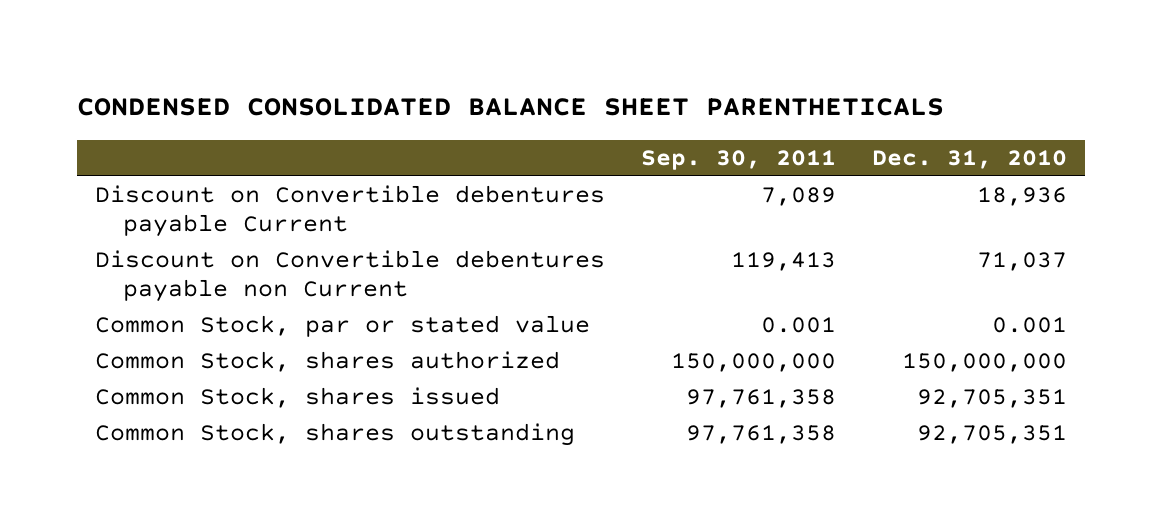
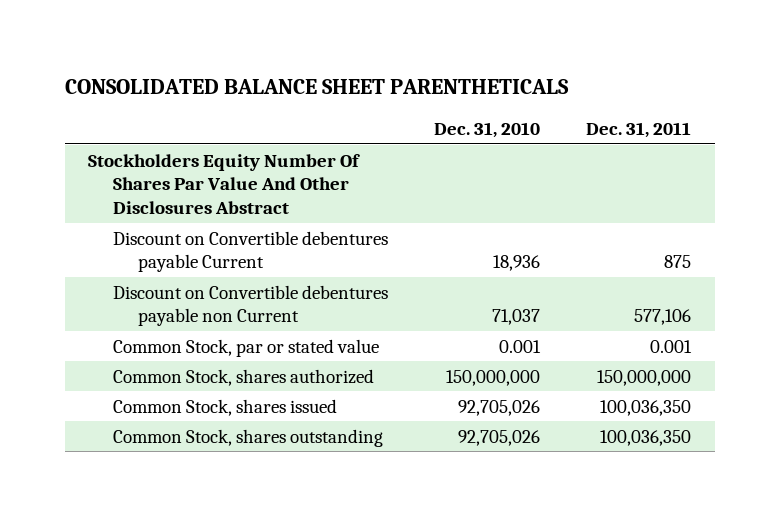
[76,98,944,117] CONDENSED CONSOLIDATED BALANCE SHEET PARENTHETICALS -> [64,79,569,95] CONSOLIDATED BALANCE SHEET PARENTHETICALS
[640,150,836,171] Sep. 30, 2011 -> none
none -> [586,122,692,139] Dec. 31, 2011
none -> [87,153,360,215] Stockholders Equity Number Of Shares Par Value And Other Disclosures Abstract
[917,389,1068,409] 92,705,351 -> [458,399,541,416] 92,705,026
[917,425,1068,445] 92,705,351 -> [458,429,541,446] 92,705,026

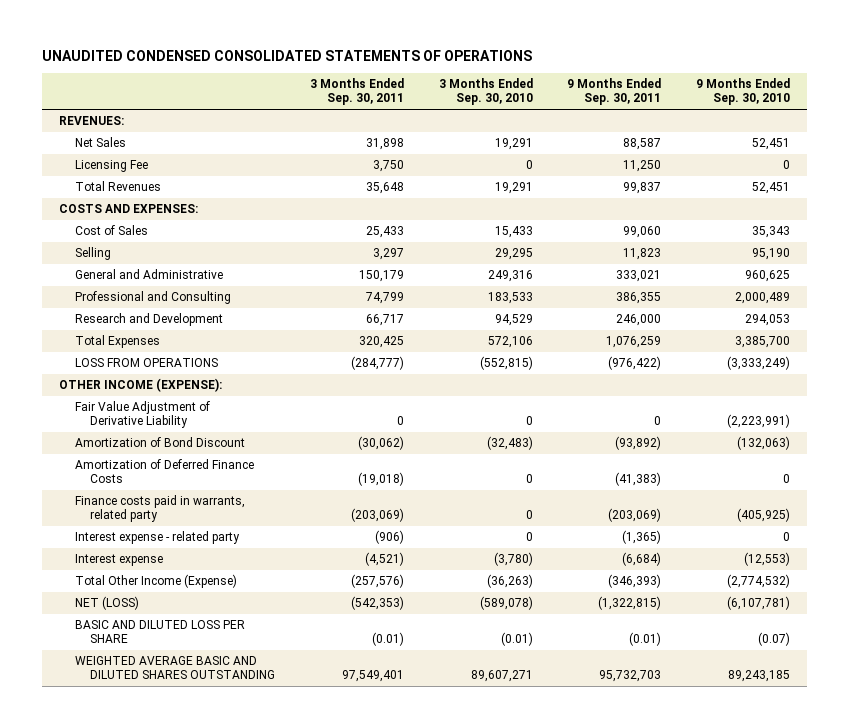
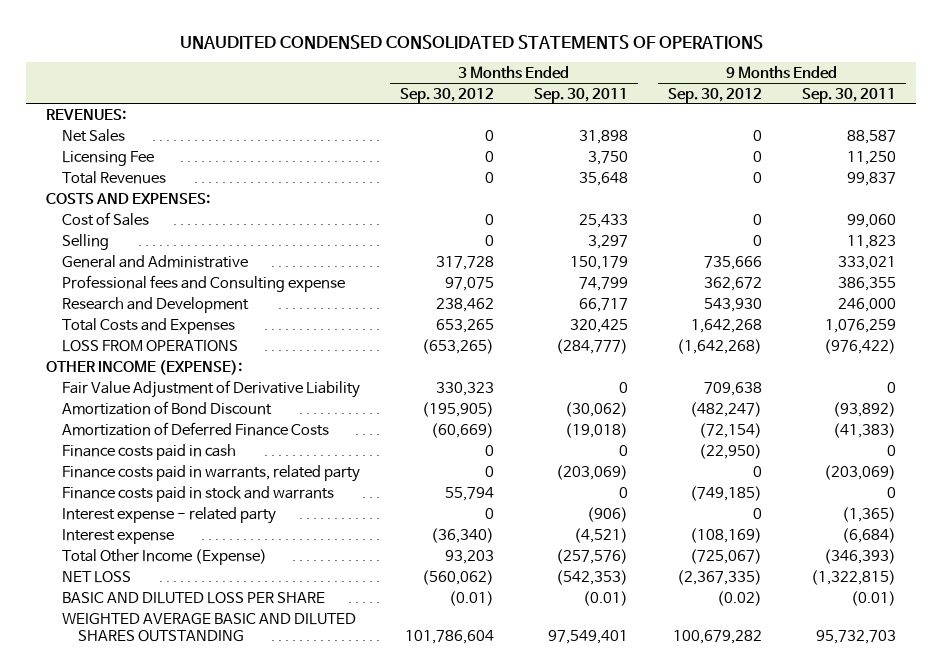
[438,78,533,106] 3 Months Ended Sep. 30, 2010 -> none
[695,78,790,106] 9 Months Ended Sep. 30, 2010 -> none
none -> [399,87,494,103] Sep. 30, 2012
none -> [667,87,762,103] Sep. 30, 2012
[74,291,231,305] Professional and Consulting -> [61,275,345,293] Professional fees and Consulting expense
[74,335,160,349] Total Expenses -> [61,318,235,335] Total Costs and Expenses
none -> [61,444,236,461] Finance costs paid in cash
none -> [61,486,334,503] Finance costs paid in stock and warrants
[74,596,139,611] NET (LOSS) -> [61,571,131,584] NET LOSS

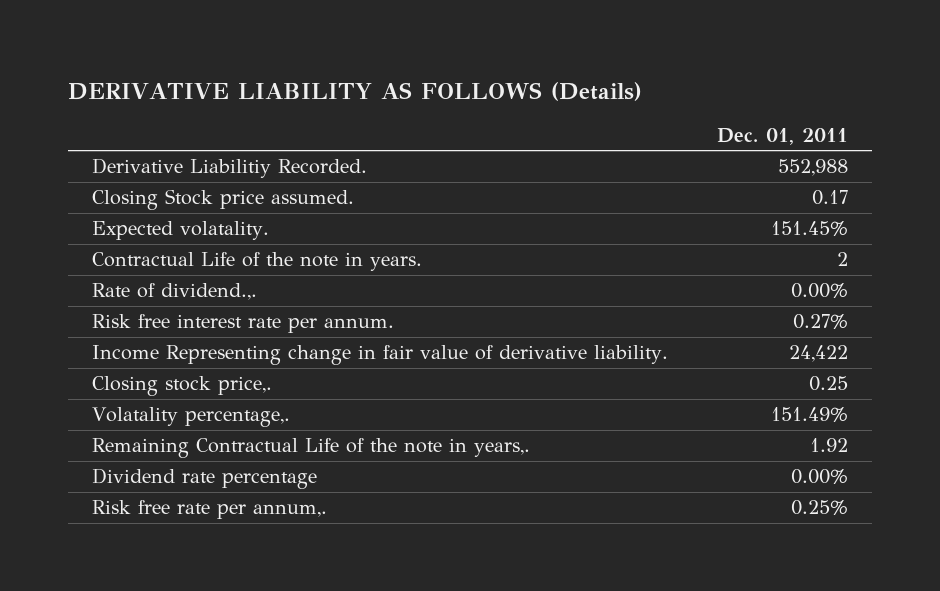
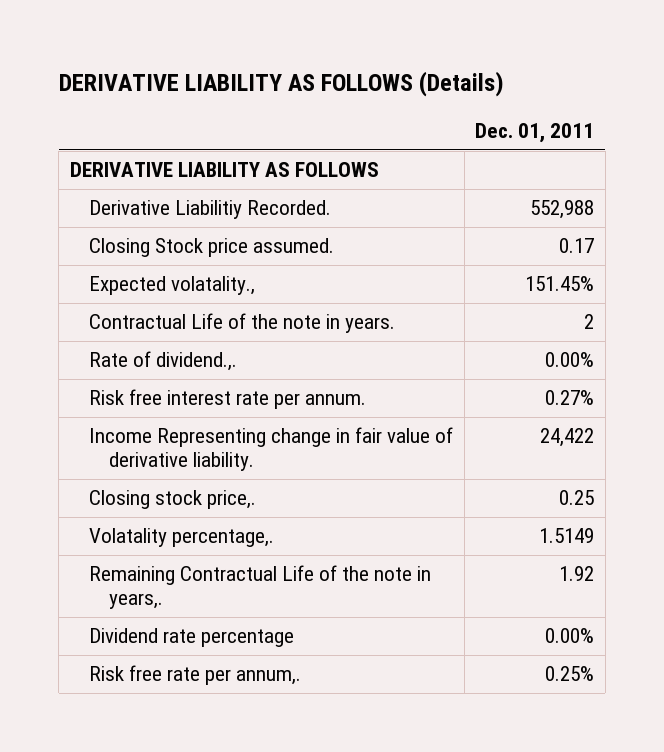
none -> [69,162,379,178] DERIVATIVE LIABILITY AS FOLLOWS
[92,221,270,241] Expected volatality. -> [89,276,256,296] Expected volatality.,
[770,407,848,423] 151.49% -> [539,528,595,544] 1.5149

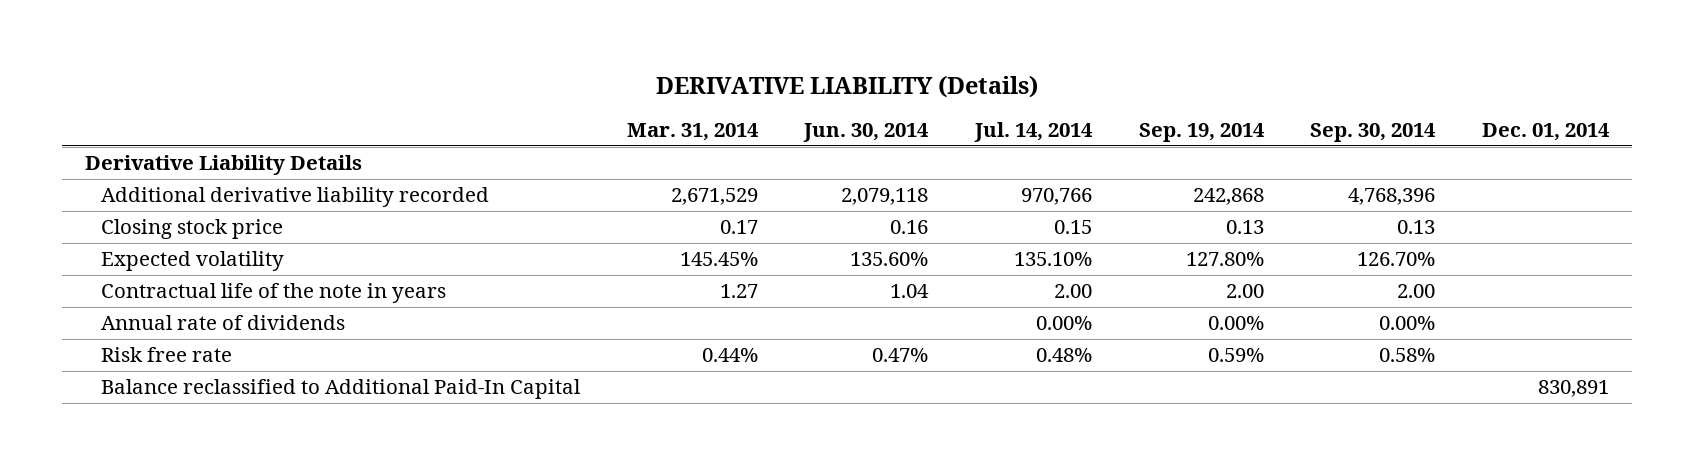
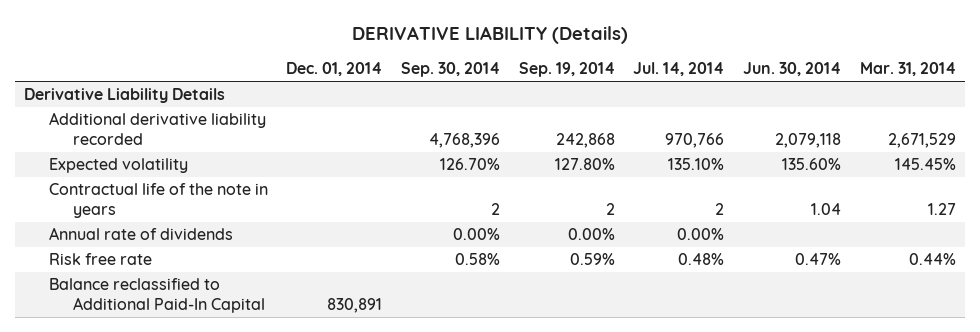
[100,219,283,240] Closing stock price -> none
[1053,284,1092,299] 2.00 -> [715,203,725,216] 2
[1225,284,1264,299] 2.00 -> [605,203,615,216] 2
[1397,284,1436,299] 2.00 -> [491,203,501,216] 2

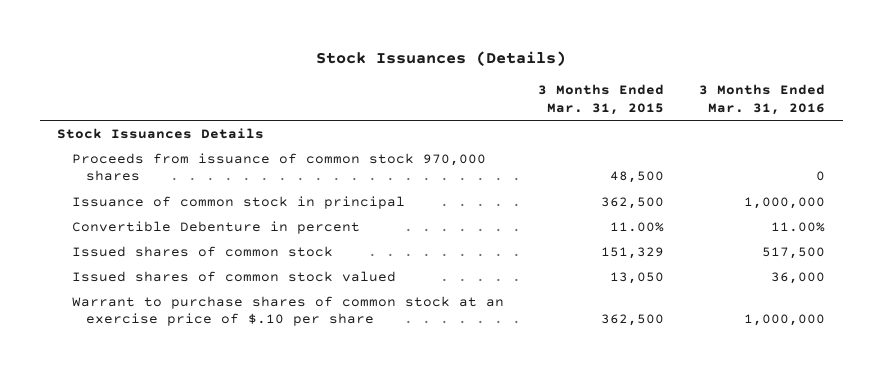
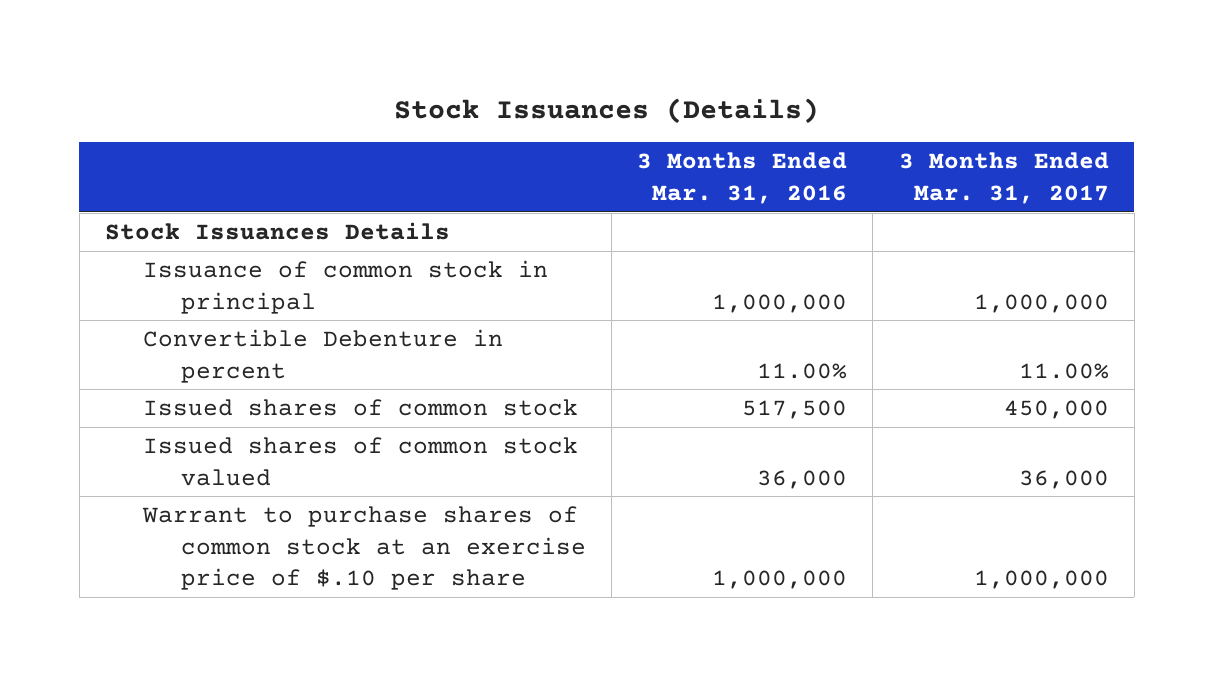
[538,84,665,115] 3 Months Ended Mar. 31, 2015 -> none
none -> [898,152,1109,204] 3 Months Ended Mar. 31, 2017
[71,153,486,182] Proceeds from issuance of common stock 970,000 shares -> none

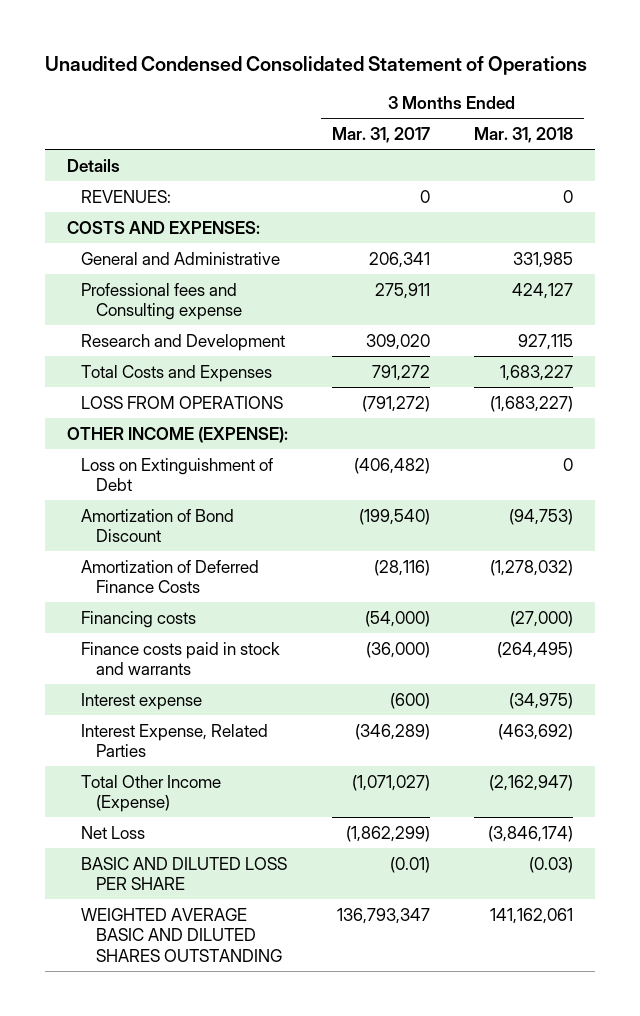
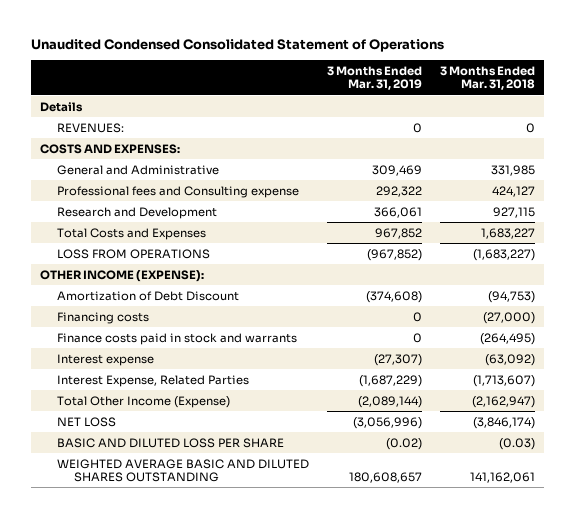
[331,127,430,144] Mar. 31, 2017 -> none
none -> [327,65,423,91] 3 Months Ended Mar. 31, 2019
[81,457,274,492] Loss on Extinguishment of Debt -> none
[81,559,260,594] Amortization of Deferred Finance Costs -> none
[81,508,235,543] Amortization of Bond Discount -> [57,290,240,301] Amortization of Debt Discount
[508,692,573,709] (34,975) -> [484,353,535,366] (63,092)
[497,723,573,740] (463,692) -> [472,374,535,387] (1,713,607)
[81,825,146,839] Net Loss -> [57,416,117,427] NET LOSS

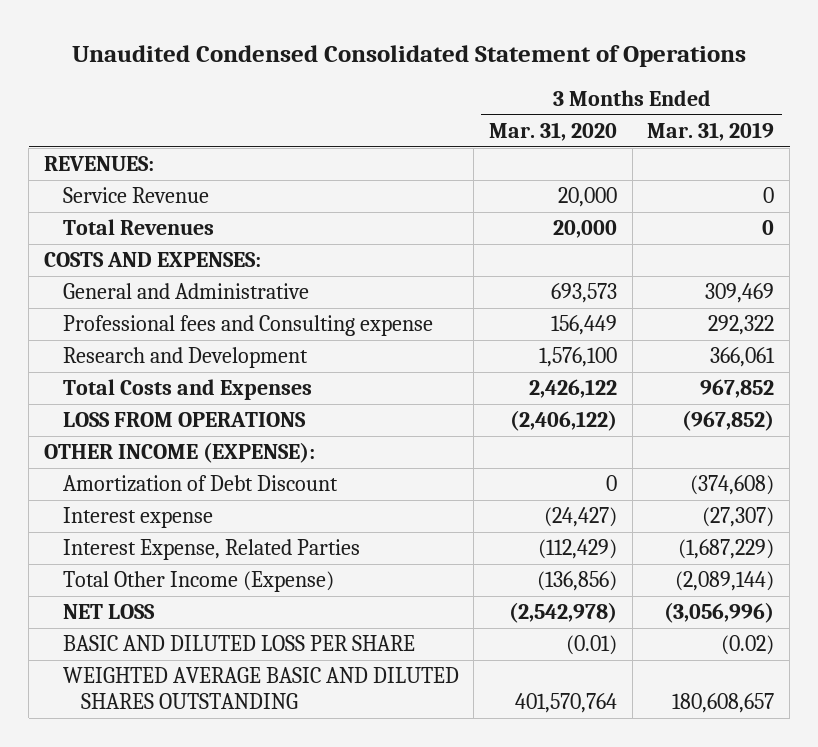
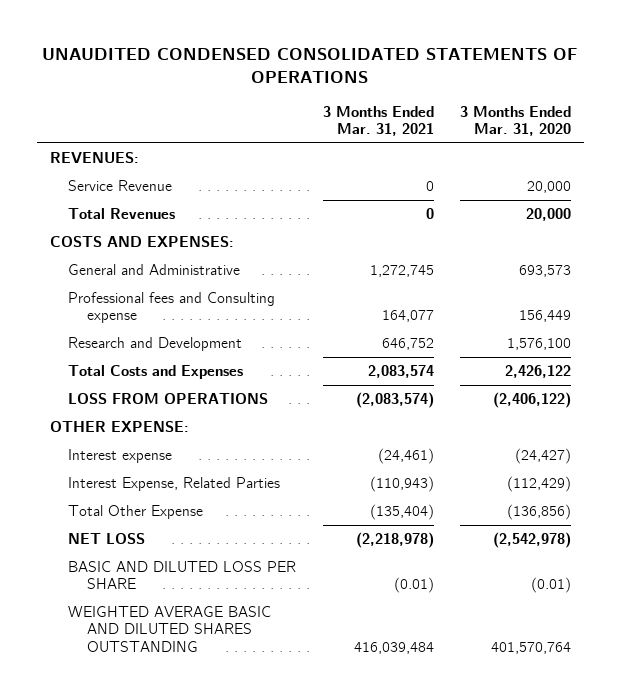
[72,44,747,67] Unaudited Condensed Consolidated Statement of Operations -> [42,47,578,83] UNAUDITED CONDENSED CONSOLIDATED STATEMENTS OF OPERATIONS
[647,121,775,141] Mar. 31, 2019 -> none
none -> [322,105,434,137] 3 Months Ended Mar. 31, 2021
[62,475,338,493] Amortization of Debt Discount -> none
[43,442,315,464] OTHER INCOME (EXPENSE): -> [49,421,189,433] OTHER EXPENSE:
[62,571,334,593] Total Other Income (Expense) -> [68,505,204,520] Total Other Expense

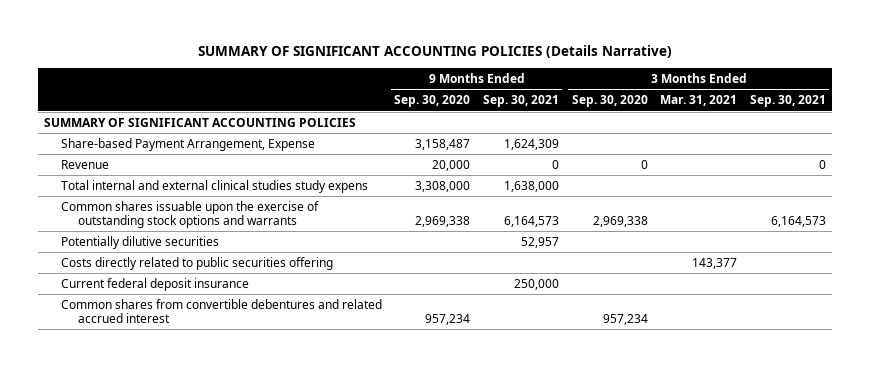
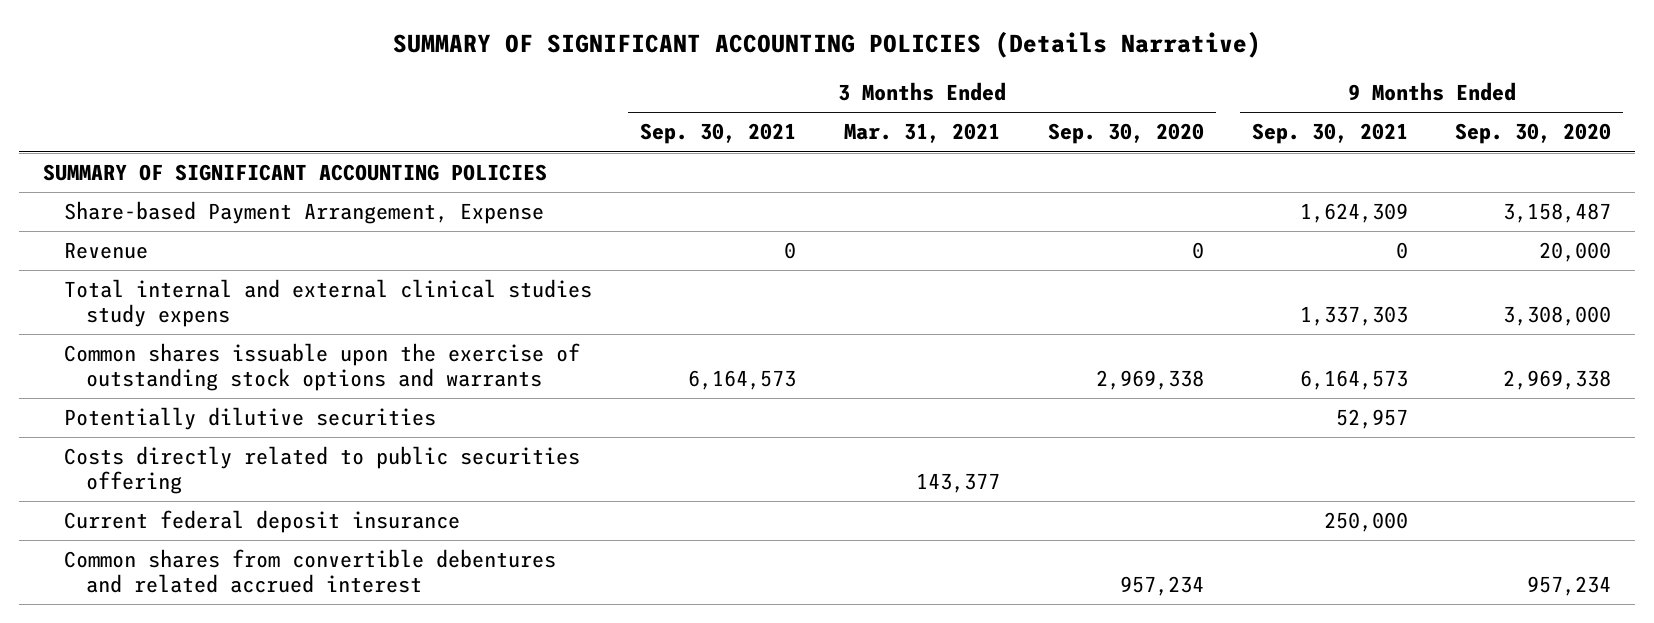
[504,180,560,192] 1,638,000 -> [1299,305,1408,326] 1,337,303

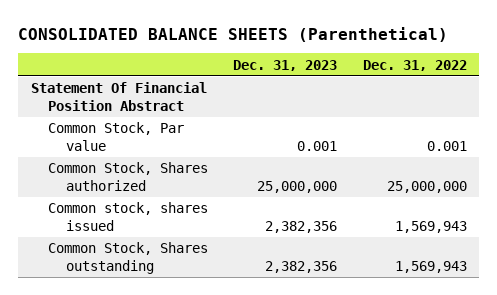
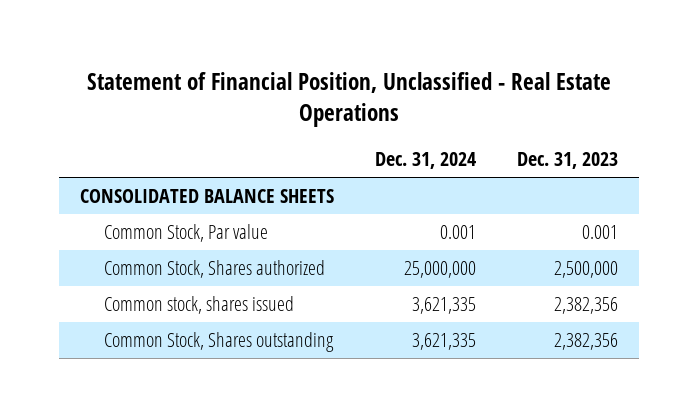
[18,26,449,42] CONSOLIDATED BALANCE SHEETS (Parenthetical) -> [86,71,611,128] Statement of Financial Position, Unclassified - Real Estate Operations
[362,59,467,71] Dec. 31, 2022 -> none
none -> [374,152,476,170] Dec. 31, 2024
[30,82,207,112] Statement Of Financial Position Abstract -> [79,189,334,204] CONSOLIDATED BALANCE SHEETS
[257,181,338,194] 25,000,000 -> [554,261,619,279] 2,500,000

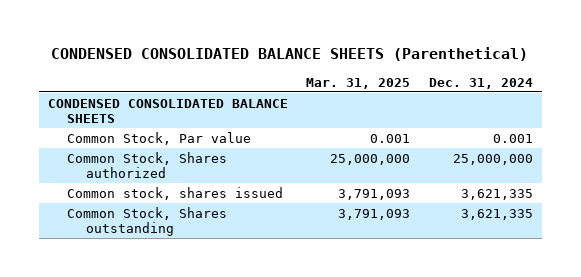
[86,71,611,128] Statement of Financial Position, Unclassified - Real Estate Operations -> [51,47,529,62] CONDENSED CONSOLIDATED BALANCE SHEETS (Parenthetical)
[517,152,619,170] Dec. 31, 2023 -> none
none -> [306,77,411,89] Mar. 31, 2025
[79,189,334,204] CONSOLIDATED BALANCE SHEETS -> [48,98,289,123] CONDENSED CONSOLIDATED BALANCE SHEETS

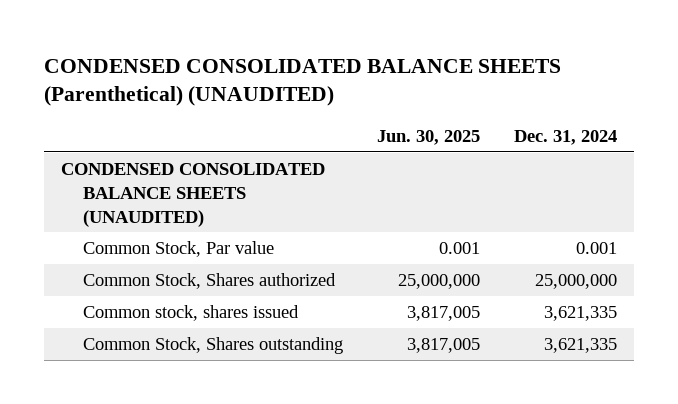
[51,47,529,62] CONDENSED CONSOLIDATED BALANCE SHEETS (Parenthetical) -> [43,58,561,107] CONDENSED CONSOLIDATED BALANCE SHEETS (Parenthetical) (UNAUDITED)
[306,77,411,89] Mar. 31, 2025 -> none
none -> [377,129,481,145] Jun. 30, 2025
[48,98,289,123] CONDENSED CONSOLIDATED BALANCE SHEETS -> [60,162,325,227] CONDENSED CONSOLIDATED BALANCE SHEETS (UNAUDITED)

